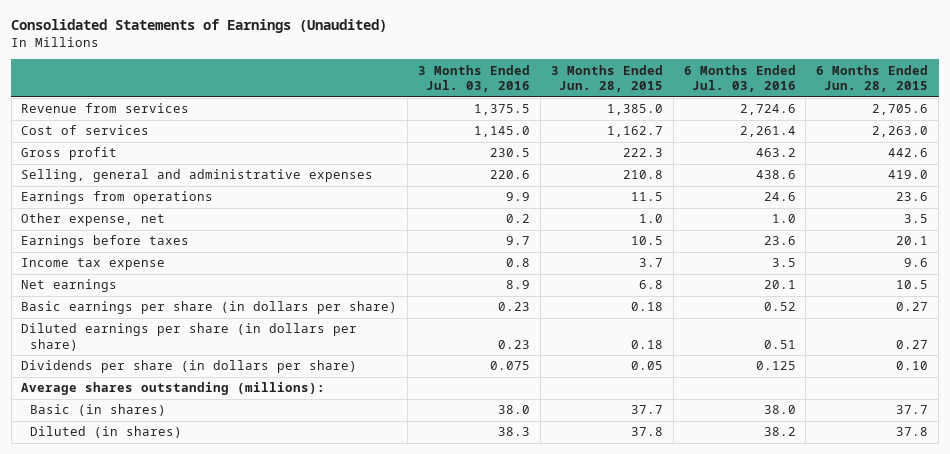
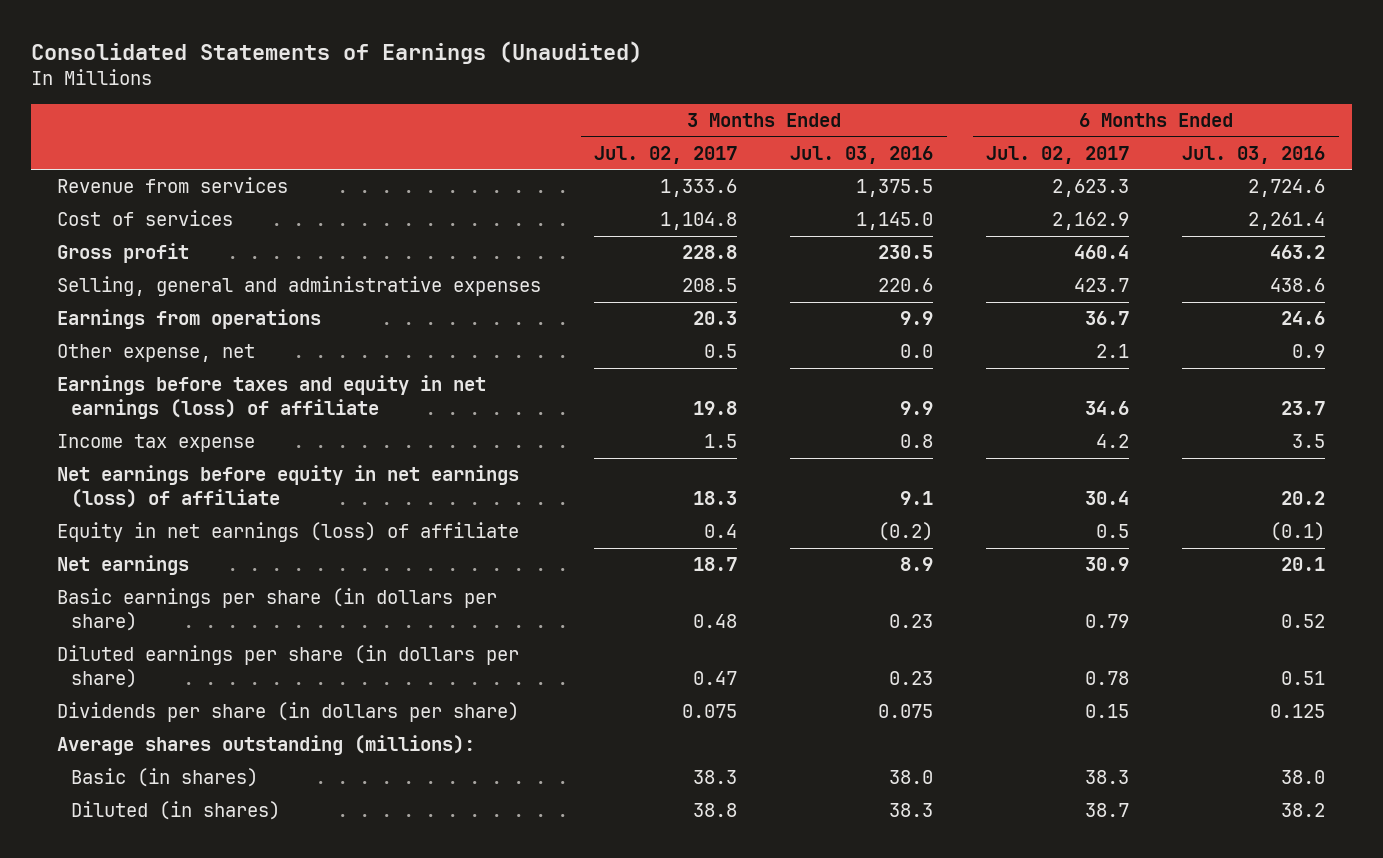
[550,64,663,93] 3 Months Ended Jun. 28, 2015 -> none
[816,64,929,93] 6 Months Ended Jun. 28, 2015 -> none
none -> [594,145,738,164] Jul. 02, 2017
none -> [986,145,1130,164] Jul. 02, 2017
[21,235,190,249] Earnings before taxes -> none
[506,214,531,224] 0.2 -> [900,344,934,359] 0.0
[771,214,796,224] 1.0 -> [1292,344,1326,359] 0.9
none -> [57,375,487,420] Earnings before taxes and equity in net earnings (loss) of affiliate
none -> [57,465,520,509] Net earnings before equity in net earnings (loss) of affiliate
none -> [57,522,520,543] Equity in net earnings (loss) of affiliate

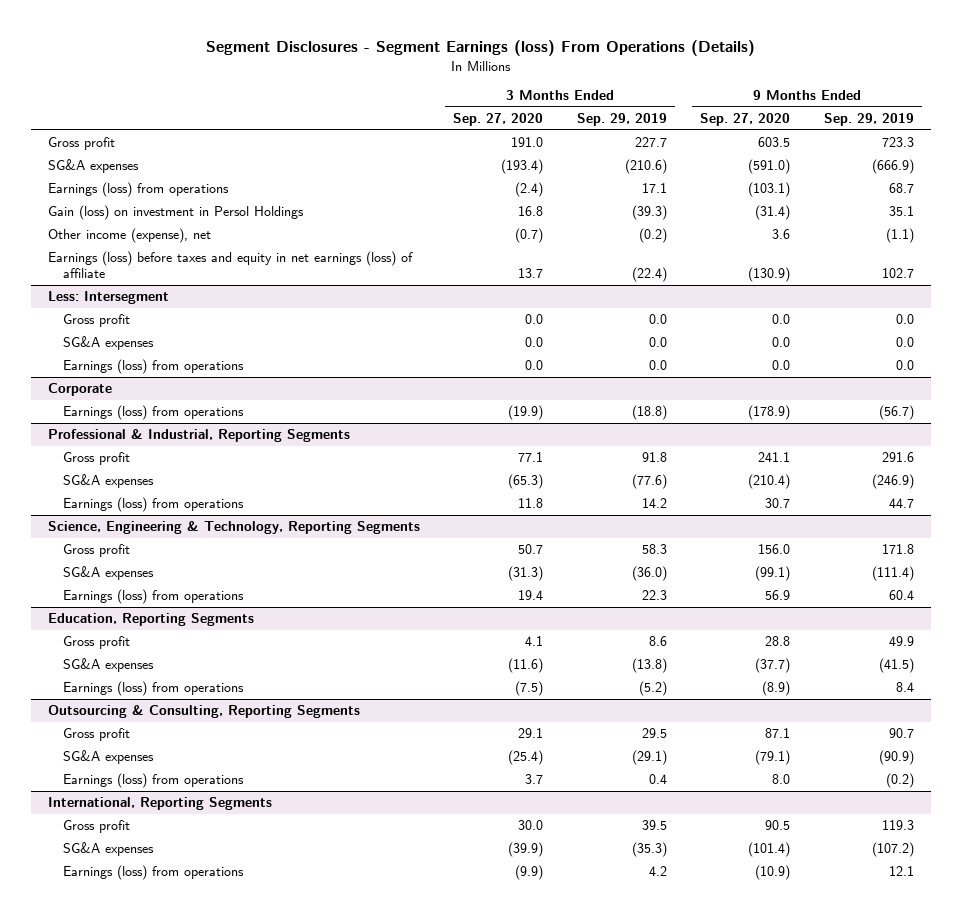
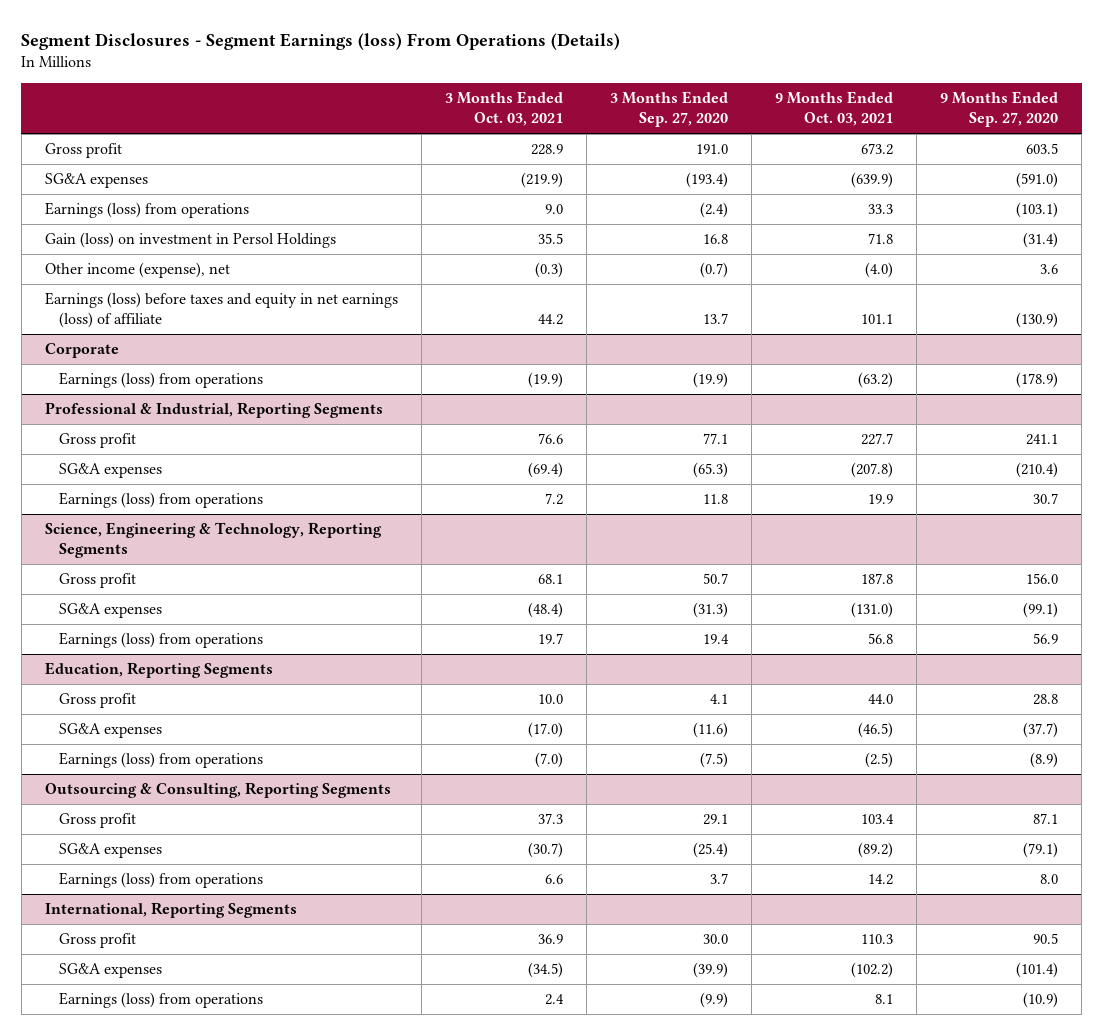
[576,113,667,127] Sep. 29, 2019 -> none
[823,113,914,127] Sep. 29, 2019 -> none
none -> [444,91,563,127] 3 Months Ended Oct. 03, 2021
none -> [775,91,894,127] 9 Months Ended Oct. 03, 2021
[47,291,169,305] Less: Intersegment -> none
[63,314,131,328] Gross profit -> none
[63,336,155,351] SG&A expenses -> none
[63,359,245,375] Earnings (loss) from operations -> none

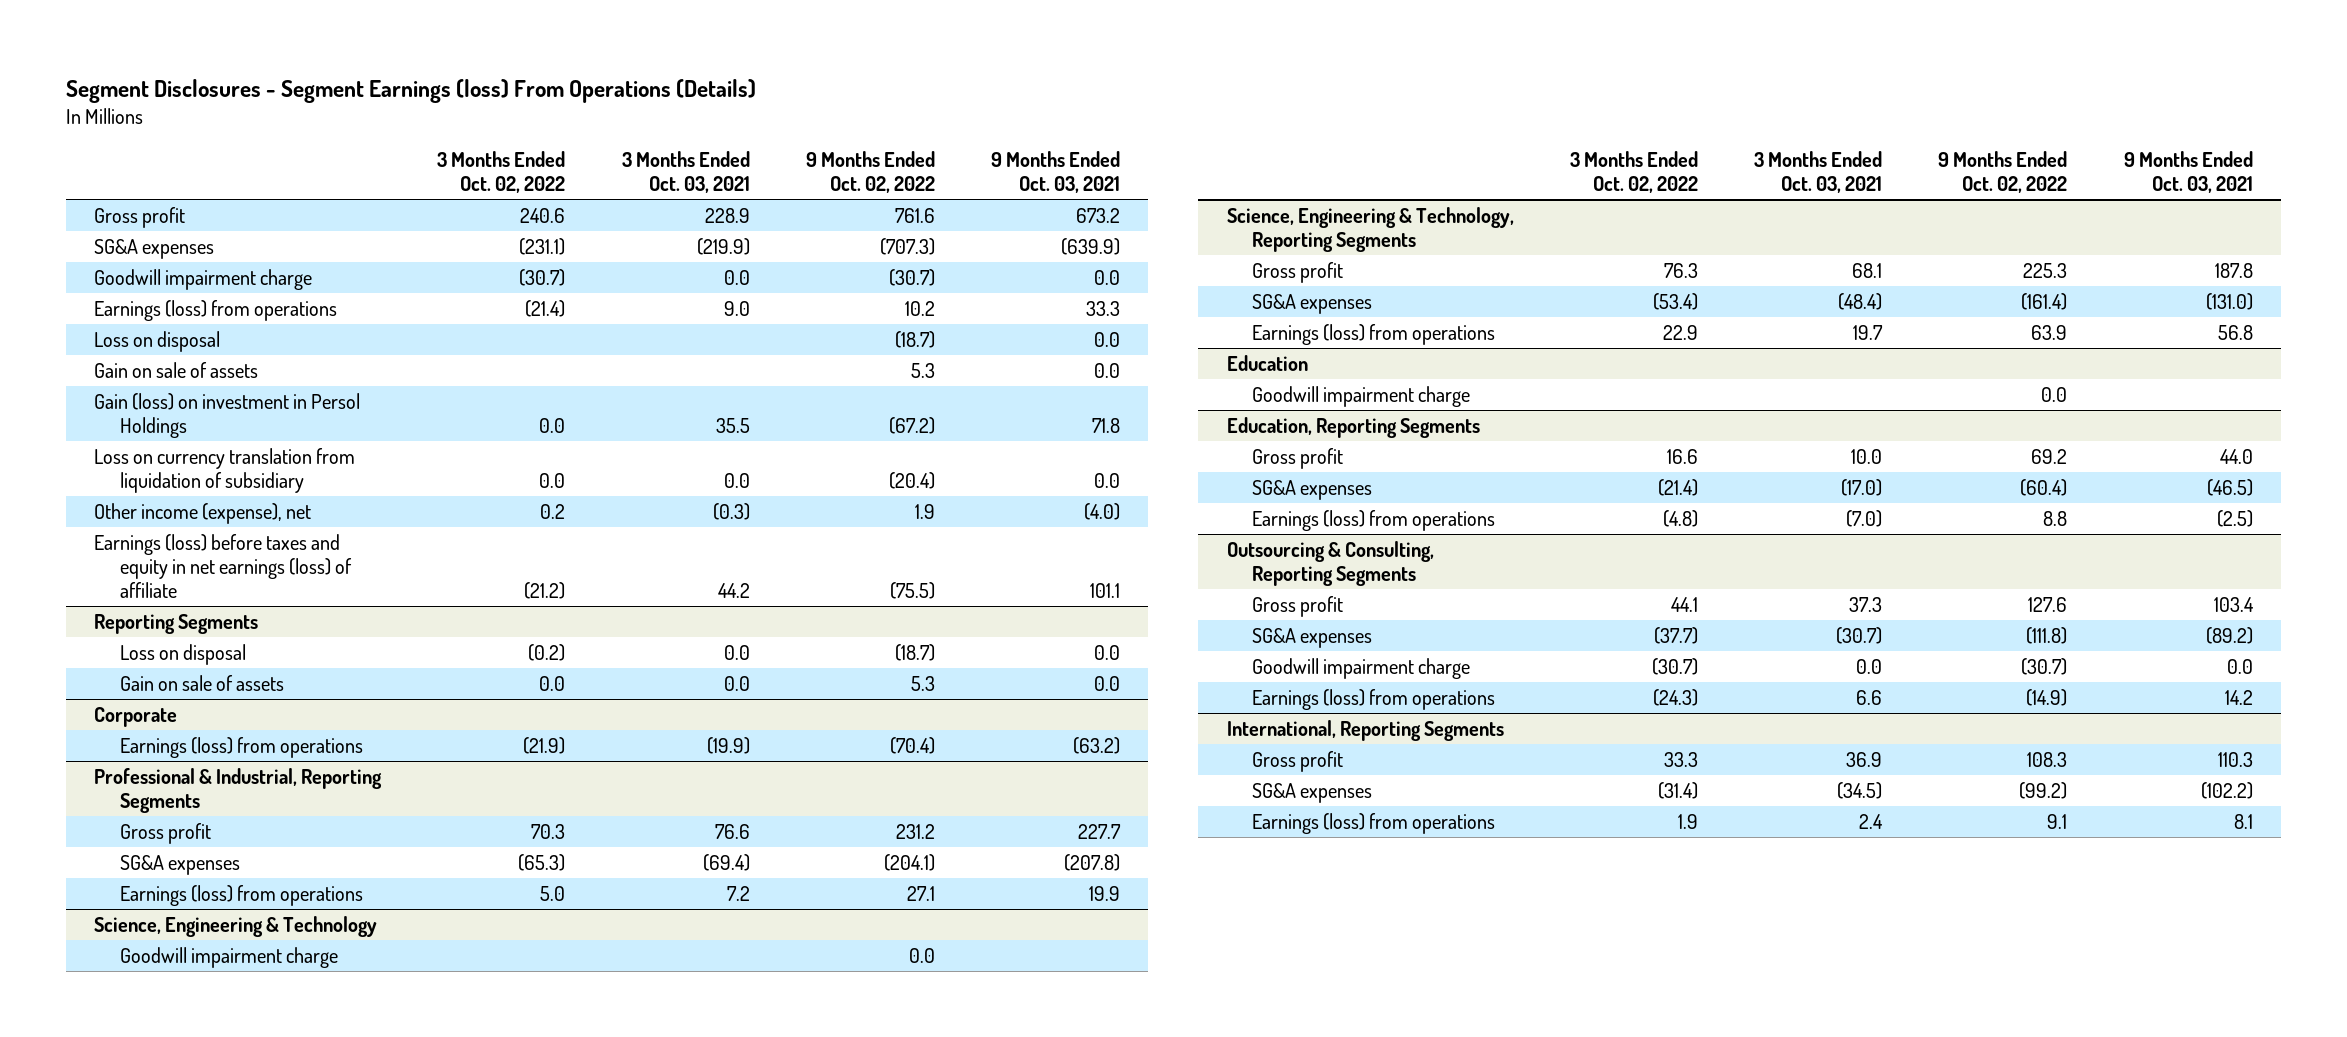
[610,91,729,128] 3 Months Ended Sep. 27, 2020 -> none
[940,91,1059,128] 9 Months Ended Sep. 27, 2020 -> none
none -> [437,150,566,194] 3 Months Ended Oct. 02, 2022
none -> [805,150,935,194] 9 Months Ended Oct. 02, 2022
none -> [94,268,313,290] Goodwill impairment charge
none -> [94,330,221,352] Loss on disposal
none -> [94,361,259,378] Gain on sale of assets
none -> [94,447,356,493] Loss on currency translation from liquidation of subsidiary
none -> [94,613,259,634] Reporting Segments
none -> [119,643,246,665] Loss on disposal
none -> [119,674,284,691] Gain on sale of assets
none -> [94,915,378,937] Science, Engineering & Technology
none -> [119,946,338,968] Goodwill impairment charge
none -> [1226,354,1308,371] Education
none -> [1252,385,1471,407] Goodwill impairment charge
none -> [1252,657,1471,679] Goodwill impairment charge

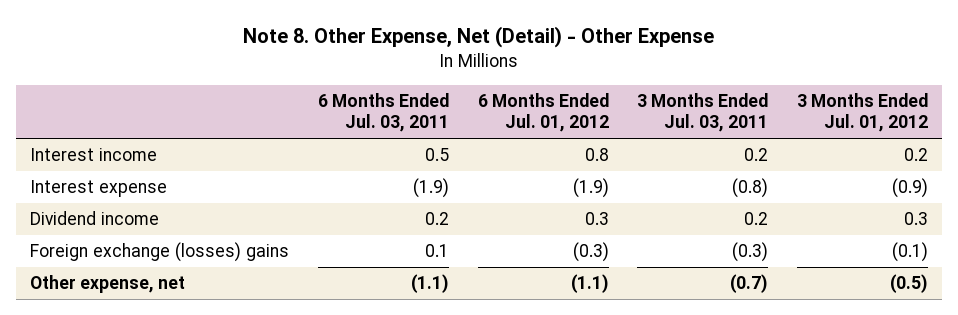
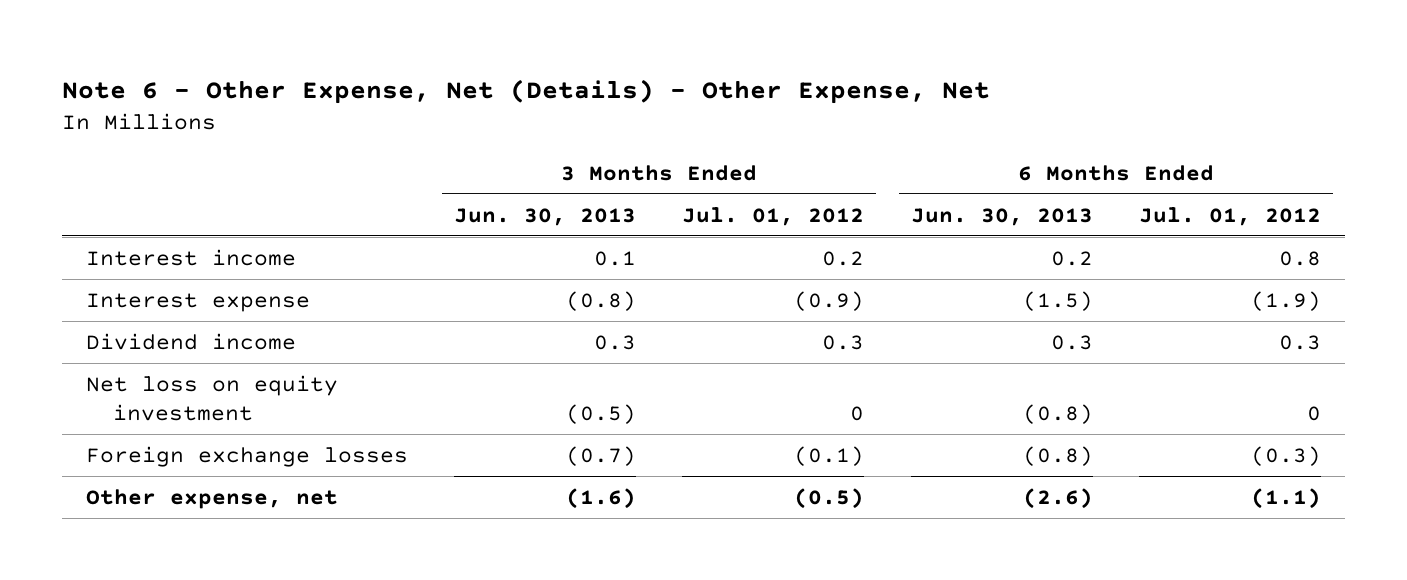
[243,26,715,49] Note 8. Other Expense, Net (Detail) - Other Expense -> [62,79,991,105] Note 6 - Other Expense, Net (Details) - Other Expense, Net
[317,92,449,133] 6 Months Ended Jul. 03, 2011 -> none
[637,92,769,133] 3 Months Ended Jul. 03, 2011 -> none
none -> [454,207,637,226] Jun. 30, 2013
none -> [910,207,1093,226] Jun. 30, 2013
none -> [85,374,338,422] Net loss on equity investment
[30,242,290,263] Foreign exchange (losses) gains -> [85,445,408,467] Foreign exchange losses

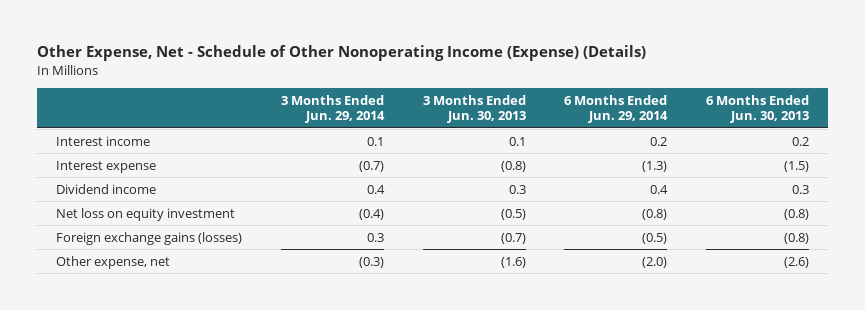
[62,79,991,105] Note 6 - Other Expense, Net (Details) - Other Expense, Net -> [36,45,646,62] Other Expense, Net - Schedule of Other Nonoperating Income (Expense) (Details)
[682,206,865,226] Jul. 01, 2012 -> none
[1139,206,1322,226] Jul. 01, 2012 -> none
none -> [280,94,385,124] 3 Months Ended Jun. 29, 2014
none -> [564,94,669,124] 6 Months Ended Jun. 29, 2014
[85,445,408,467] Foreign exchange losses -> [56,231,243,245] Foreign exchange gains (losses)

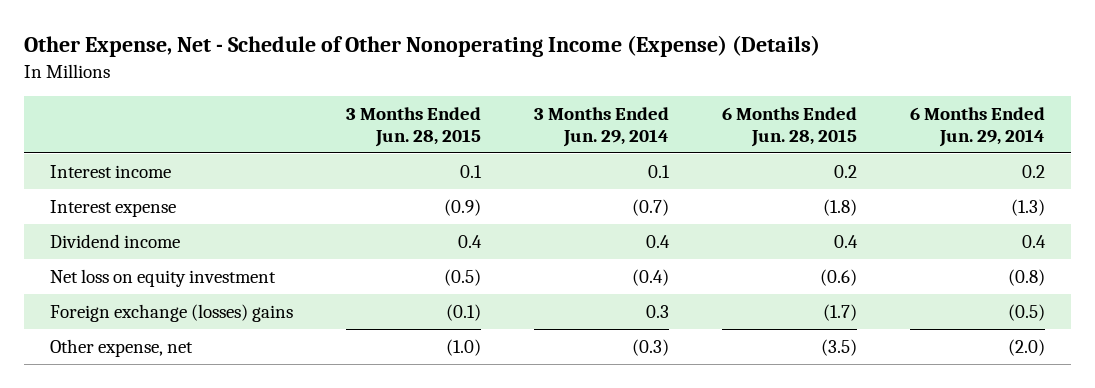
[422,94,526,124] 3 Months Ended Jun. 30, 2013 -> none
[705,94,809,124] 6 Months Ended Jun. 30, 2013 -> none
none -> [346,107,482,147] 3 Months Ended Jun. 28, 2015
none -> [722,107,858,147] 6 Months Ended Jun. 28, 2015
[56,231,243,245] Foreign exchange gains (losses) -> [50,303,294,322] Foreign exchange (losses) gains

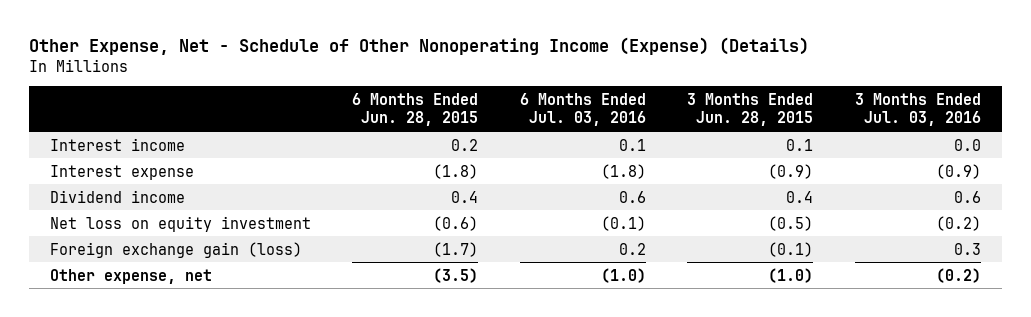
[534,107,670,147] 3 Months Ended Jun. 29, 2014 -> none
[909,107,1045,147] 6 Months Ended Jun. 29, 2014 -> none
none -> [519,92,646,127] 6 Months Ended Jul. 03, 2016
none -> [854,92,981,127] 3 Months Ended Jul. 03, 2016
[50,303,294,322] Foreign exchange (losses) gains -> [49,241,302,258] Foreign exchange gain (loss)

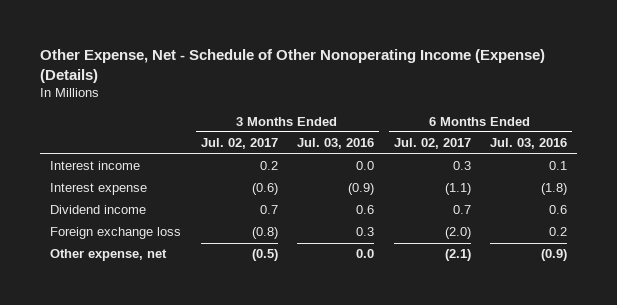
[352,92,479,127] 6 Months Ended Jun. 28, 2015 -> none
[687,92,814,127] 3 Months Ended Jun. 28, 2015 -> none
none -> [200,138,278,150] Jul. 02, 2017
none -> [393,138,471,150] Jul. 02, 2017
[49,215,311,232] Net loss on equity investment -> none
[49,241,302,258] Foreign exchange gain (loss) -> [50,227,182,240] Foreign exchange loss
[600,267,646,283] (1.0) -> [541,249,568,262] (0.9)
[935,267,981,283] (0.2) -> [356,249,375,259] 0.0

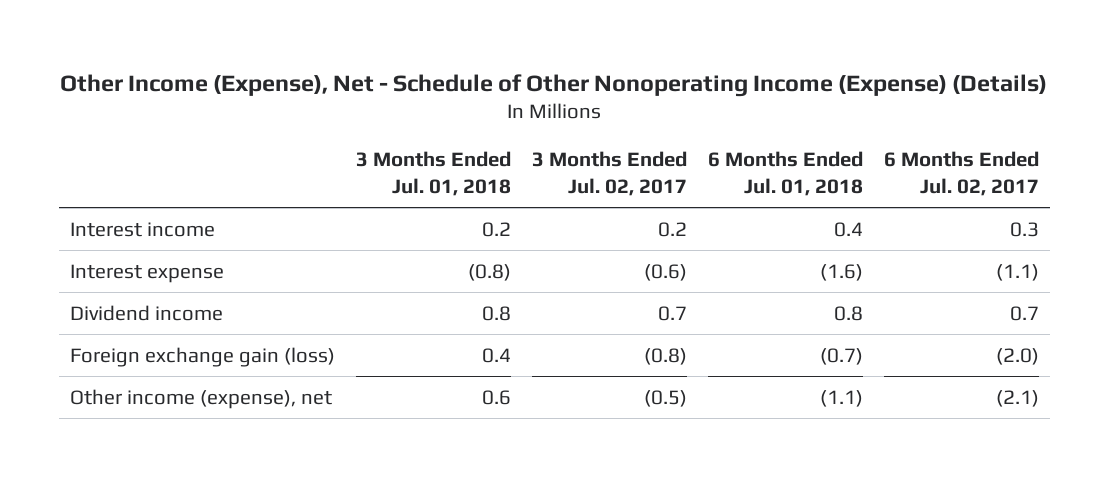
[40,49,546,84] Other Expense, Net - Schedule of Other Nonoperating Income (Expense) (Details) -> [60,73,1048,97] Other Income (Expense), Net - Schedule of Other Nonoperating Income (Expense) (Details)
[297,138,375,150] Jul. 03, 2016 -> none
[490,138,568,150] Jul. 03, 2016 -> none
none -> [355,151,511,196] 3 Months Ended Jul. 01, 2018
none -> [707,151,863,196] 6 Months Ended Jul. 01, 2018
[50,227,182,240] Foreign exchange loss -> [69,346,335,367] Foreign exchange gain (loss)
[50,249,168,262] Other expense, net -> [69,388,332,409] Other income (expense), net

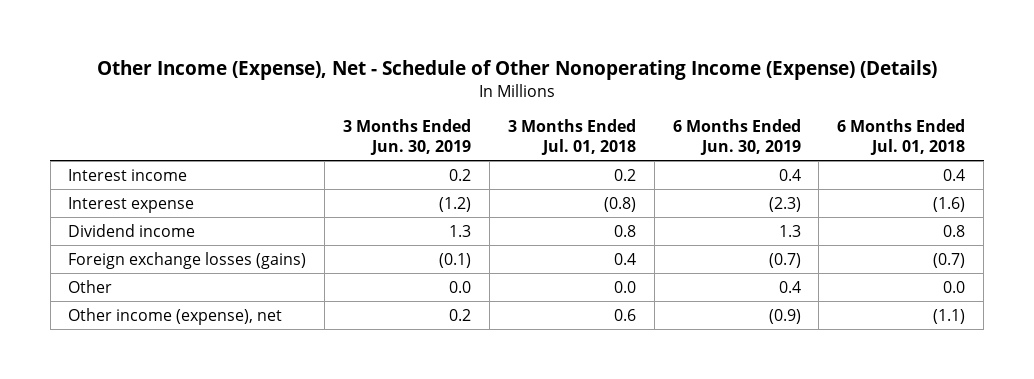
[531,151,687,196] 3 Months Ended Jul. 02, 2017 -> none
[884,151,1040,196] 6 Months Ended Jul. 02, 2017 -> none
none -> [343,119,472,155] 3 Months Ended Jun. 30, 2019
none -> [672,119,801,155] 6 Months Ended Jun. 30, 2019
[69,346,335,367] Foreign exchange gain (loss) -> [68,251,307,269] Foreign exchange losses (gains)
none -> [68,279,113,293] Other

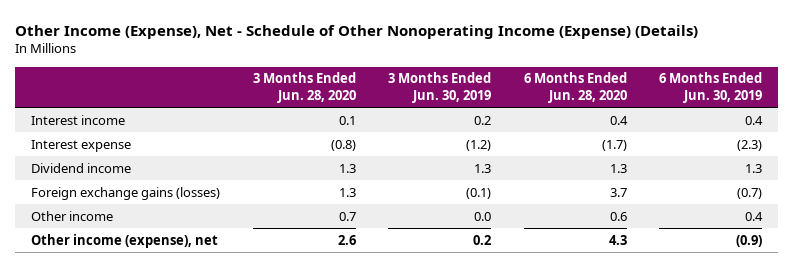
[507,119,636,155] 3 Months Ended Jul. 01, 2018 -> none
[837,119,966,155] 6 Months Ended Jul. 01, 2018 -> none
none -> [252,72,356,103] 3 Months Ended Jun. 28, 2020
none -> [523,72,627,103] 6 Months Ended Jun. 28, 2020
[68,251,307,269] Foreign exchange losses (gains) -> [31,186,221,200] Foreign exchange gains (losses)
[68,279,113,293] Other -> [31,210,114,221] Other income

